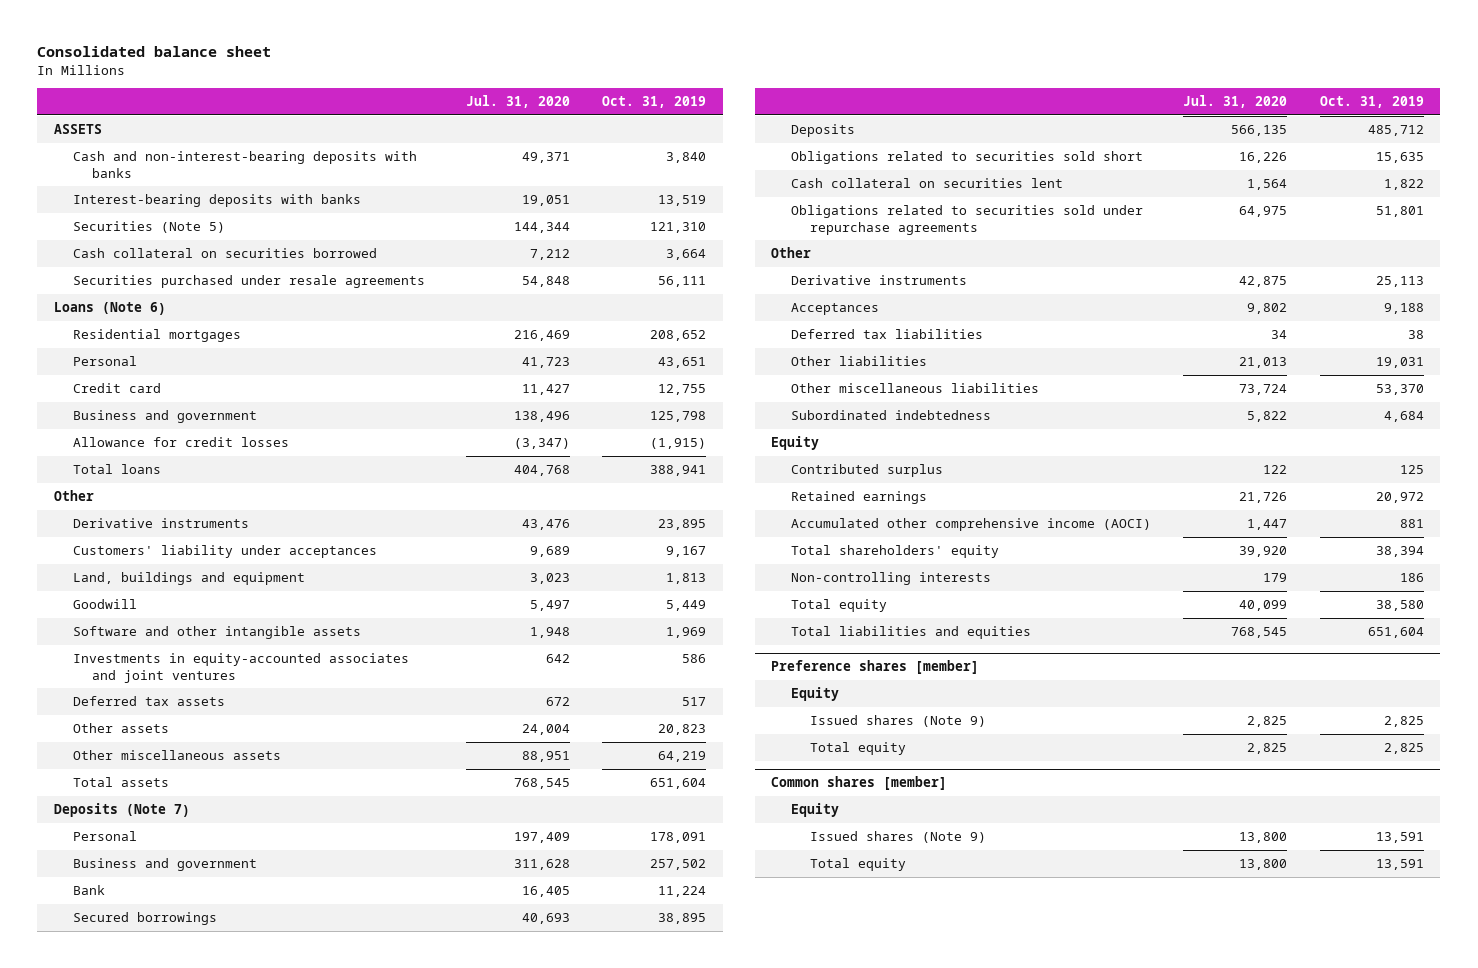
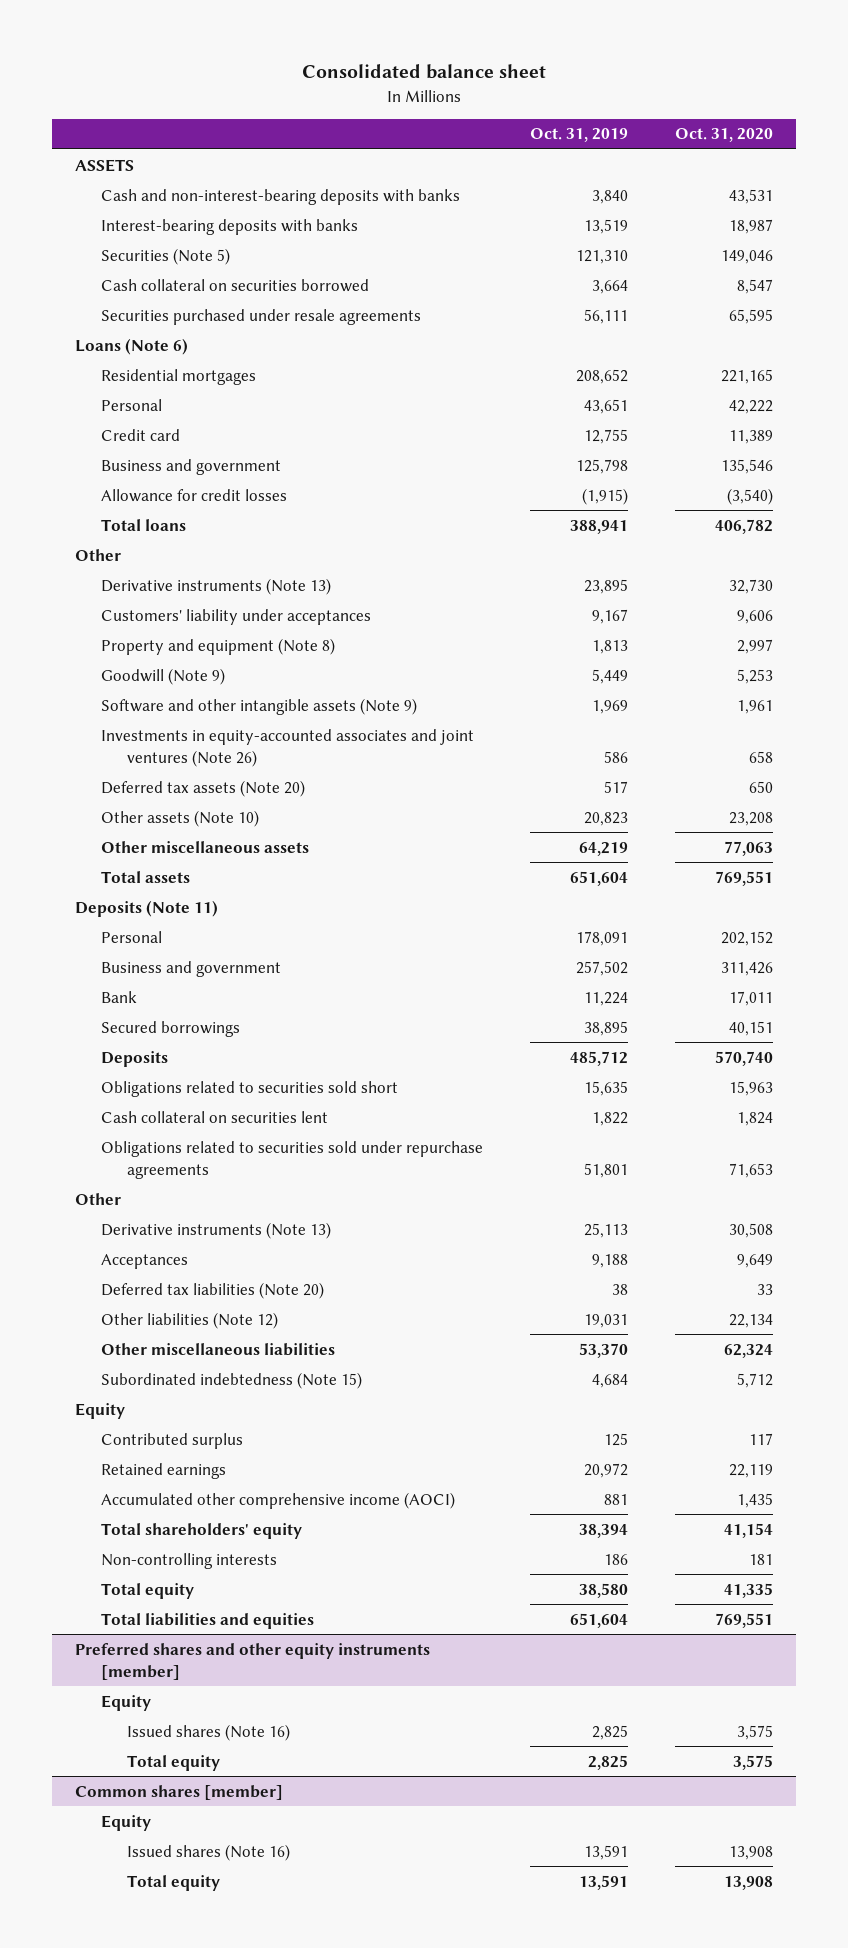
[465,94,570,108] Jul. 31, 2020 -> none
none -> [675,128,774,143] Oct. 31, 2020
[72,518,249,529] Derivative instruments -> [101,577,332,595] Derivative instruments (Note 13)
[72,572,305,586] Land, buildings and equipment -> [101,637,336,655] Property and equipment (Note 8)
[72,599,137,610] Goodwill -> [101,667,226,685] Goodwill (Note 9)
[72,626,361,640] Software and other intangible assets -> [101,697,418,715] Software and other intangible assets (Note 9)
[72,653,409,683] Investments in equity-accounted associates and joint ventures -> [101,728,475,767] Investments in equity-accounted associates and joint ventures (Note 26)
[72,696,225,707] Deferred tax assets -> [101,779,306,797] Deferred tax assets (Note 20)
[72,723,169,734] Other assets -> [101,809,260,827] Other assets (Note 10)
[53,803,190,818] Deposits (Note 7) -> [75,899,219,917] Deposits (Note 11)
[790,275,967,286] Derivative instruments -> [101,1221,332,1239] Derivative instruments (Note 13)
[790,329,983,340] Deferred tax liabilities -> [101,1281,325,1299] Deferred tax liabilities (Note 20)
[790,356,927,367] Other liabilities -> [101,1311,279,1329] Other liabilities (Note 12)
[790,410,991,421] Subordinated indebtedness -> [101,1371,363,1389] Subordinated indebtedness (Note 15)
[771,660,980,675] Preference shares [member] -> [75,1642,431,1680] Preferred shares and other equity instruments [member]
[809,715,986,728] Issued shares (Note 9) -> [127,1723,291,1741] Issued shares (Note 16)
[809,831,986,844] Issued shares (Note 9) -> [127,1843,291,1861] Issued shares (Note 16)

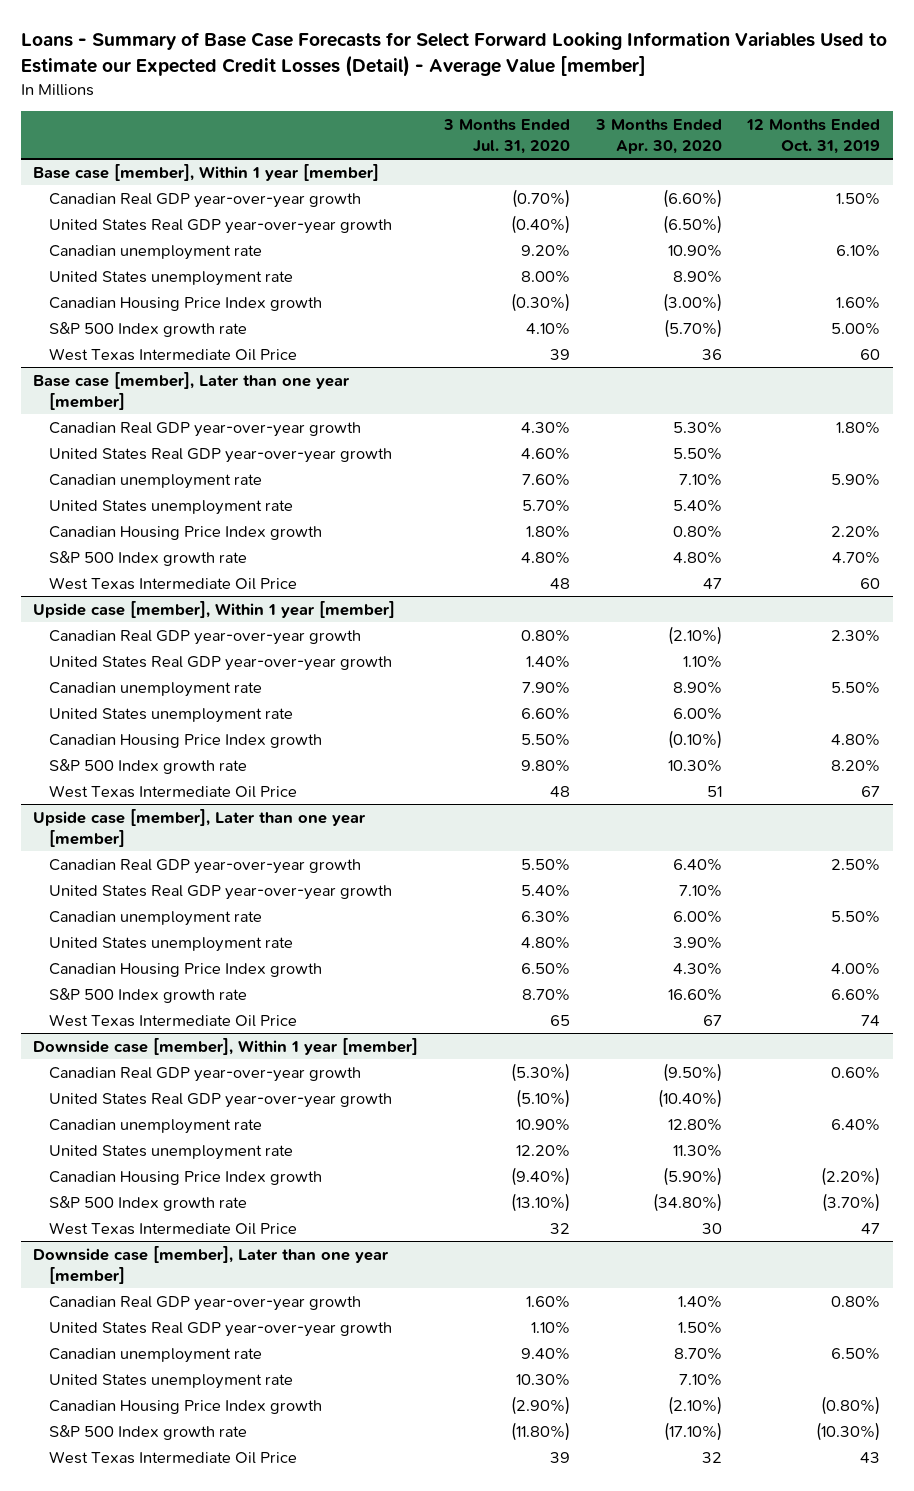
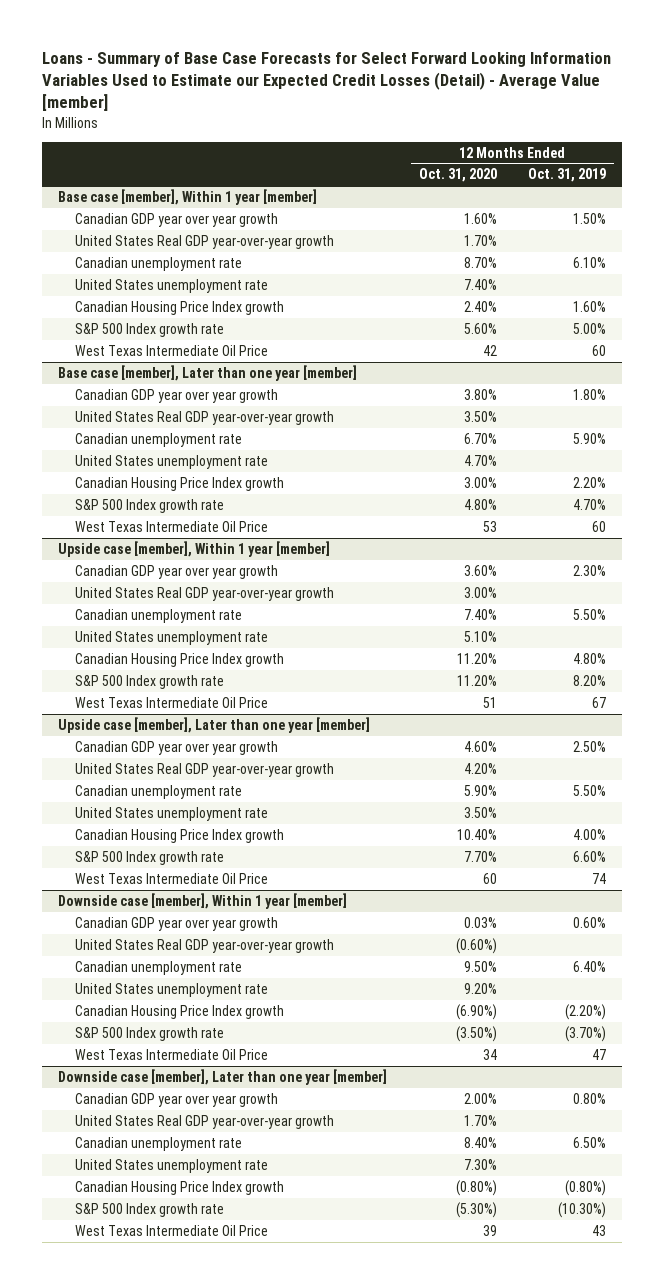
[443,118,571,154] 3 Months Ended Jul. 31, 2020 -> none
[594,118,722,154] 3 Months Ended Apr. 30, 2020 -> none
none -> [418,168,497,183] Oct. 31, 2020
[48,192,361,208] Canadian Real GDP year-over-year growth -> [74,212,278,227] Canadian GDP year over year growth
[48,421,361,437] Canadian Real GDP year-over-year growth -> [74,388,278,403] Canadian GDP year over year growth
[48,629,361,645] Canadian Real GDP year-over-year growth -> [74,564,278,579] Canadian GDP year over year growth
[48,858,361,874] Canadian Real GDP year-over-year growth -> [74,740,278,755] Canadian GDP year over year growth
[48,1066,361,1082] Canadian Real GDP year-over-year growth -> [74,916,278,931] Canadian GDP year over year growth
[48,1295,361,1311] Canadian Real GDP year-over-year growth -> [74,1092,278,1107] Canadian GDP year over year growth

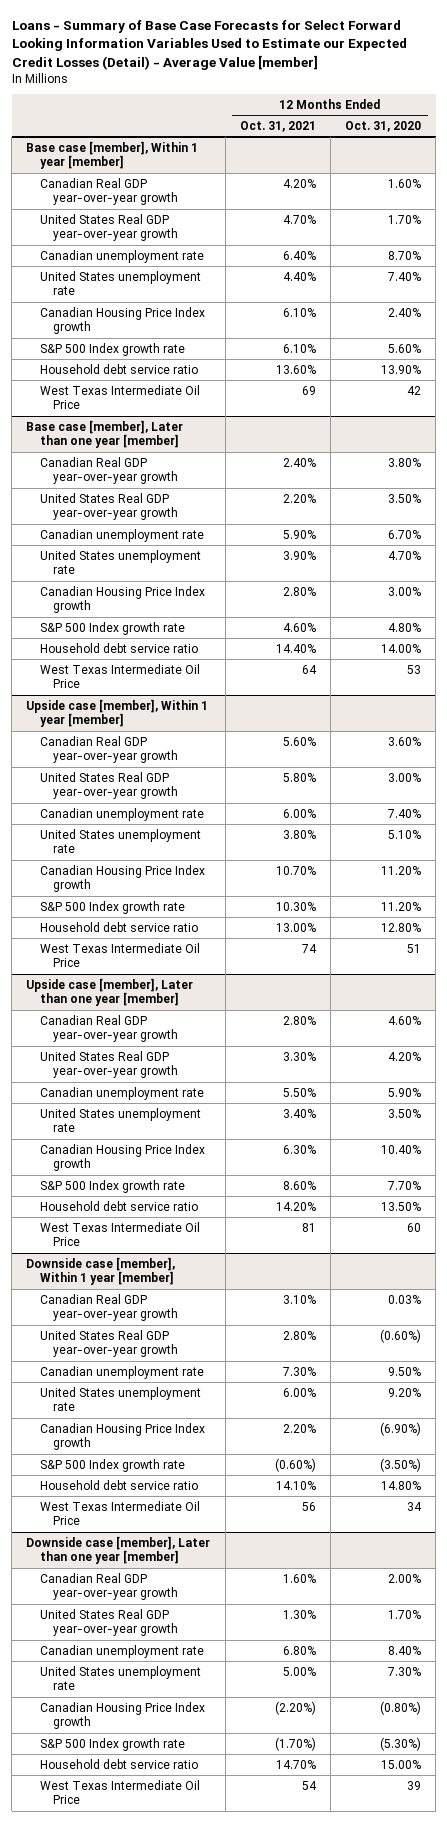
[528,168,607,183] Oct. 31, 2019 -> none
none -> [239,120,316,132] Oct. 31, 2021
[74,212,278,227] Canadian GDP year over year growth -> [39,177,179,206] Canadian Real GDP year-over-year growth
none -> [39,363,198,374] Household debt service ratio
[74,388,278,403] Canadian GDP year over year growth -> [39,456,179,485] Canadian Real GDP year-over-year growth
none -> [39,642,198,653] Household debt service ratio
[74,564,278,579] Canadian GDP year over year growth -> [39,735,179,764] Canadian Real GDP year-over-year growth
none -> [39,921,198,932] Household debt service ratio
[74,740,278,755] Canadian GDP year over year growth -> [39,1014,179,1043] Canadian Real GDP year-over-year growth
none -> [39,1200,198,1211] Household debt service ratio
[74,916,278,931] Canadian GDP year over year growth -> [39,1293,179,1322] Canadian Real GDP year-over-year growth
none -> [39,1479,198,1490] Household debt service ratio
[74,1092,278,1107] Canadian GDP year over year growth -> [39,1572,179,1601] Canadian Real GDP year-over-year growth
none -> [39,1758,198,1769] Household debt service ratio

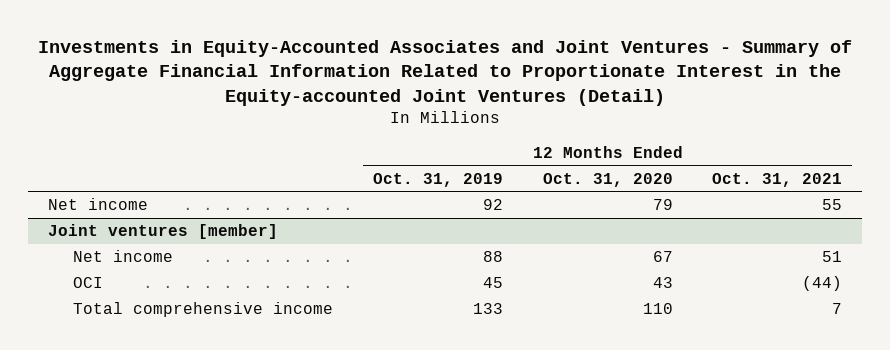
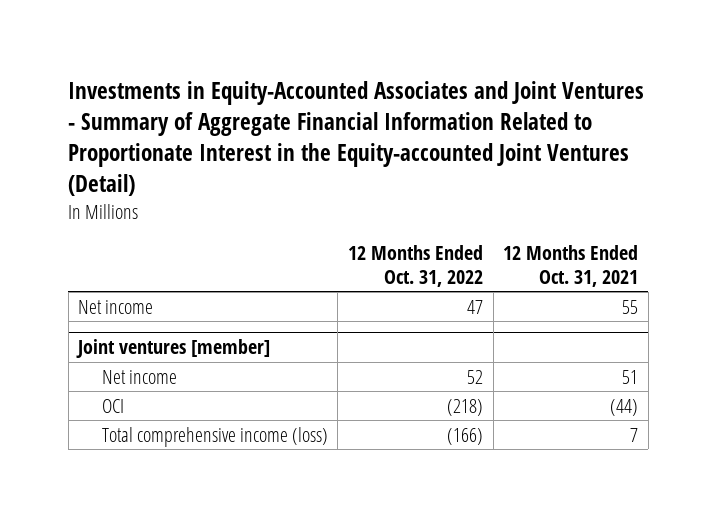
[372,172,503,187] Oct. 31, 2019 -> none
[542,172,673,187] Oct. 31, 2020 -> none
none -> [348,245,484,287] 12 Months Ended Oct. 31, 2022
[73,302,334,318] Total comprehensive income -> [101,426,328,447] Total comprehensive income (loss)

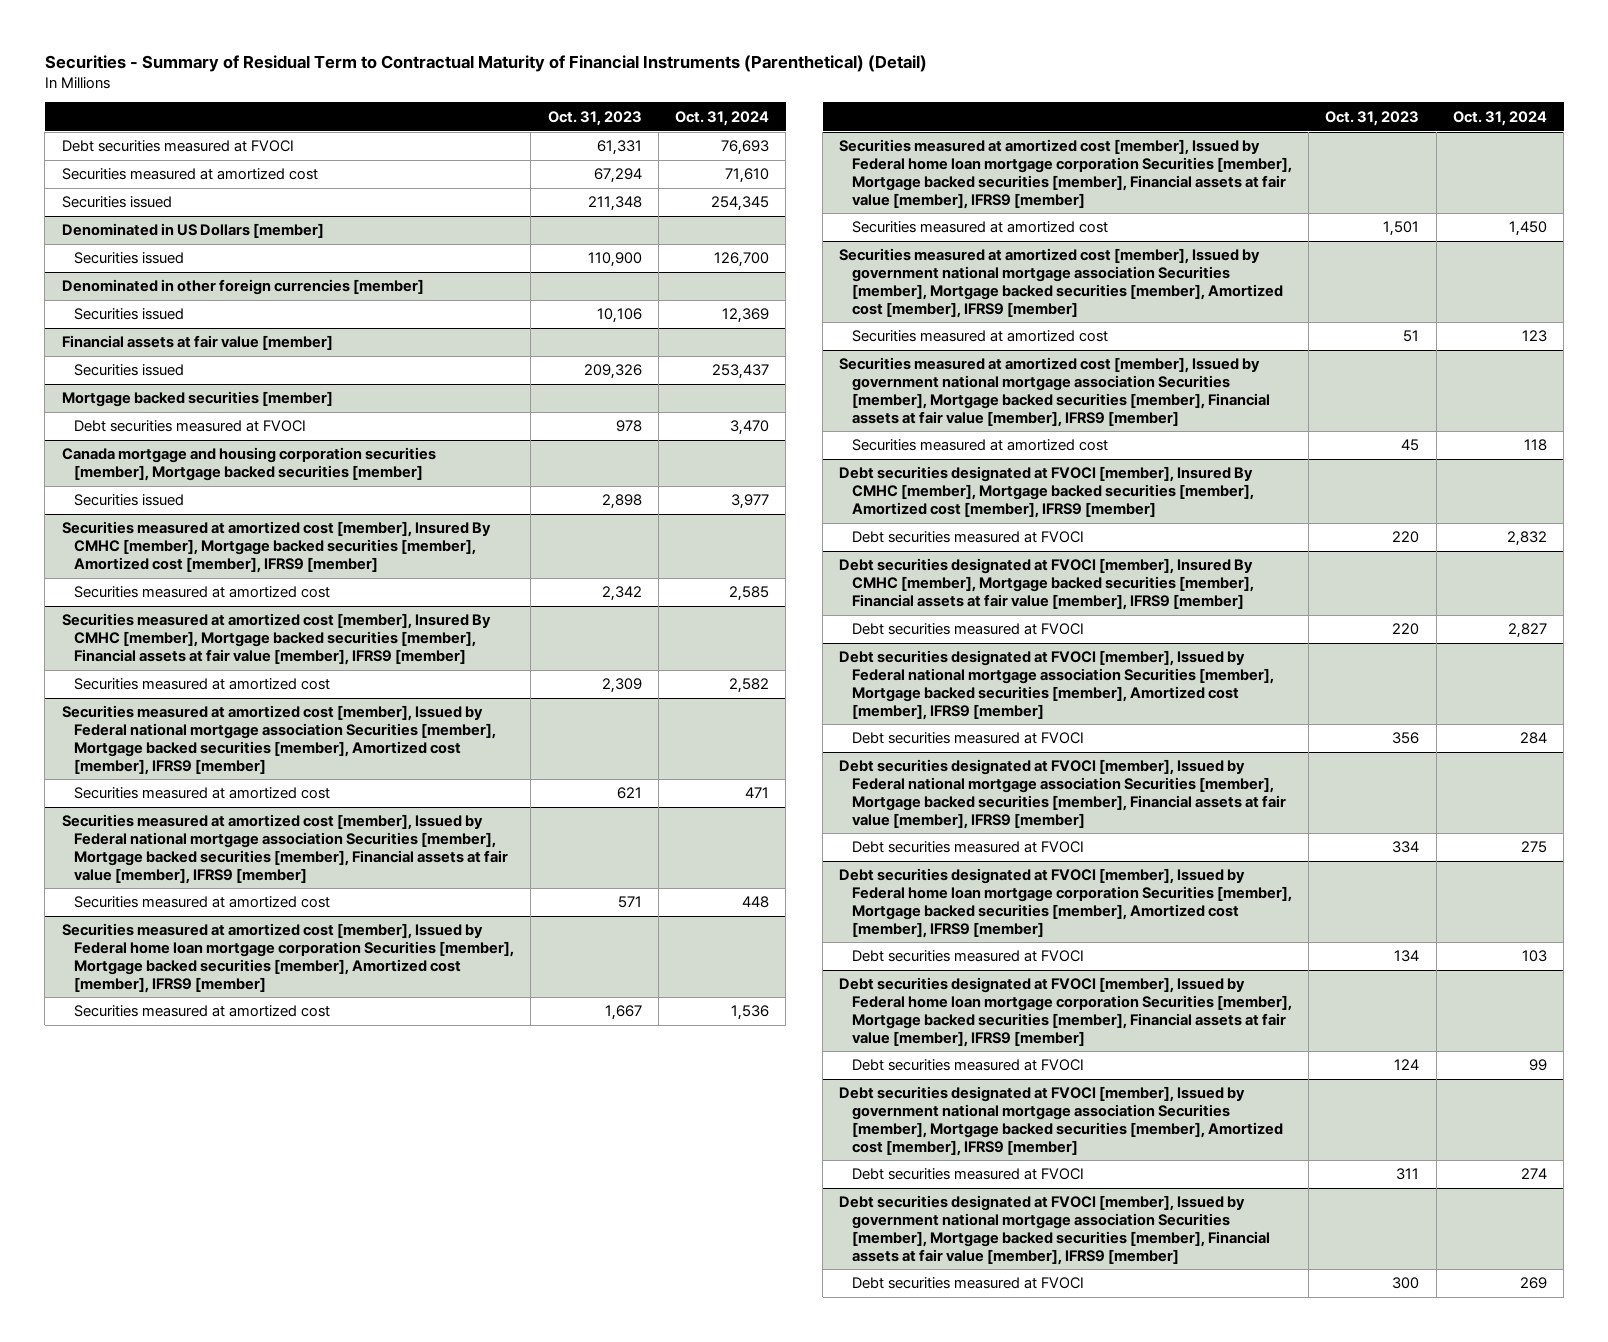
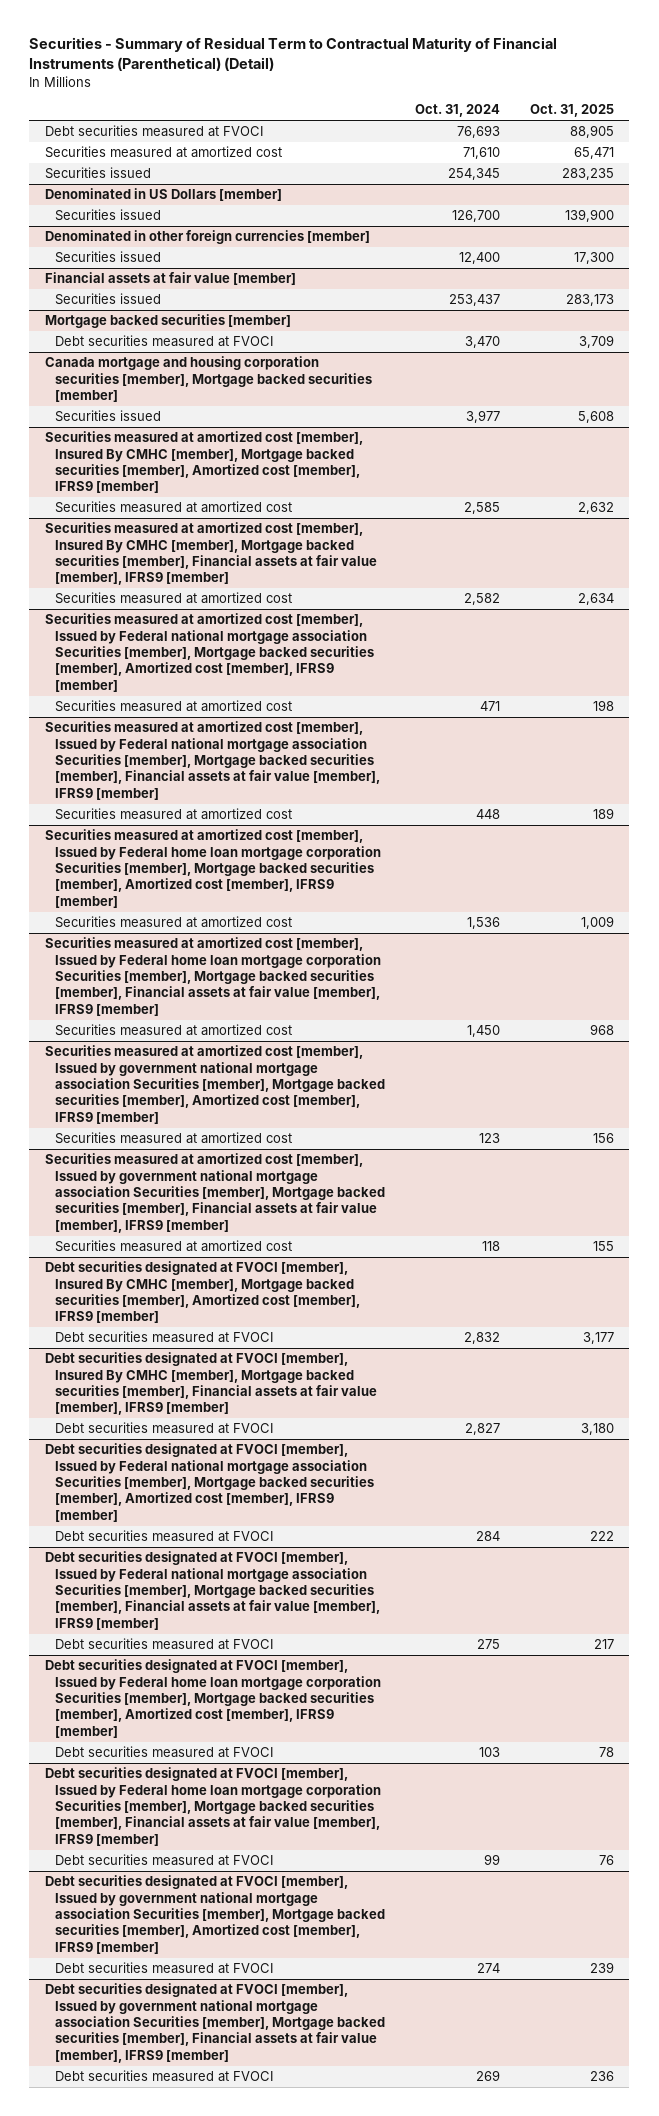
[547,110,642,126] Oct. 31, 2023 -> none
none -> [530,104,615,118] Oct. 31, 2025
[722,308,770,324] 12,369 -> [458,252,500,265] 12,400

